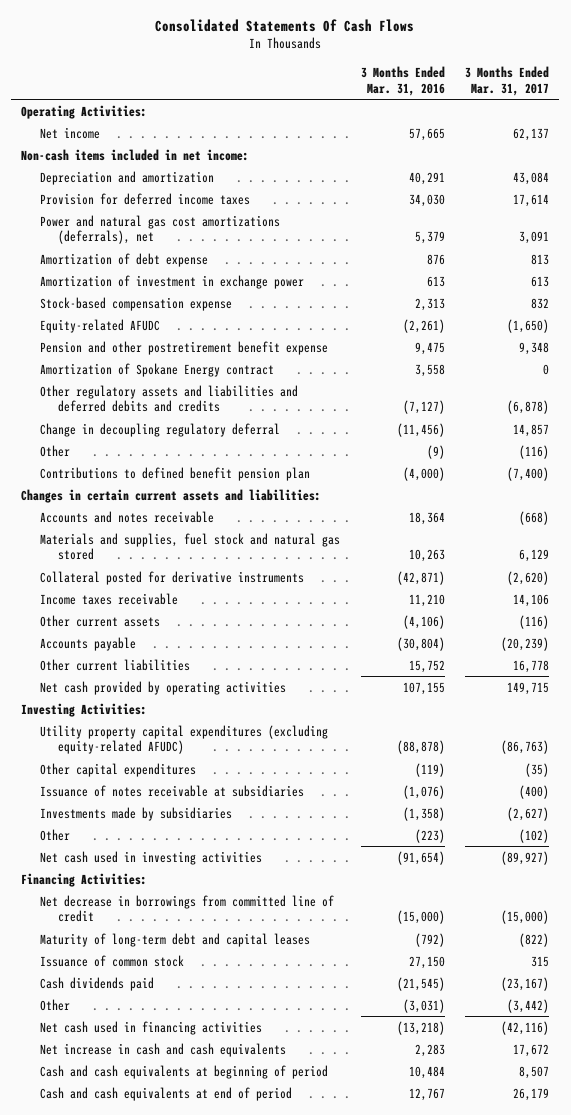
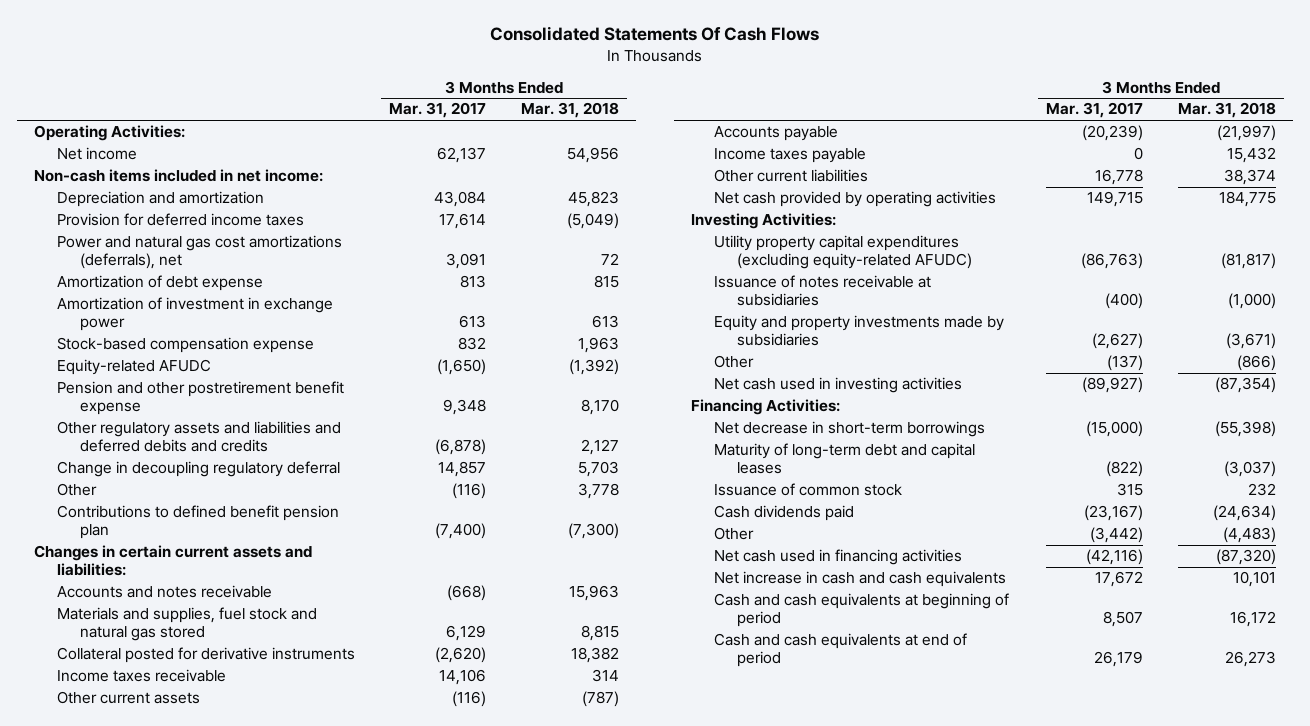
[360,65,445,96] 3 Months Ended Mar. 31, 2016 -> none
none -> [520,102,619,119] Mar. 31, 2018
[39,362,274,377] Amortization of Spokane Energy contract -> none
none -> [714,148,867,164] Income taxes payable
[39,762,196,777] Other capital expenditures -> none
[39,806,232,821] Investments made by subsidiaries -> [714,315,1005,347] Equity and property investments made by subsidiaries
[519,828,550,843] (102) -> [1107,355,1144,372] (137)
[39,894,334,923] Net decrease in borrowings from committed line of credit -> none
none -> [714,421,986,438] Net decrease in short-term borrowings

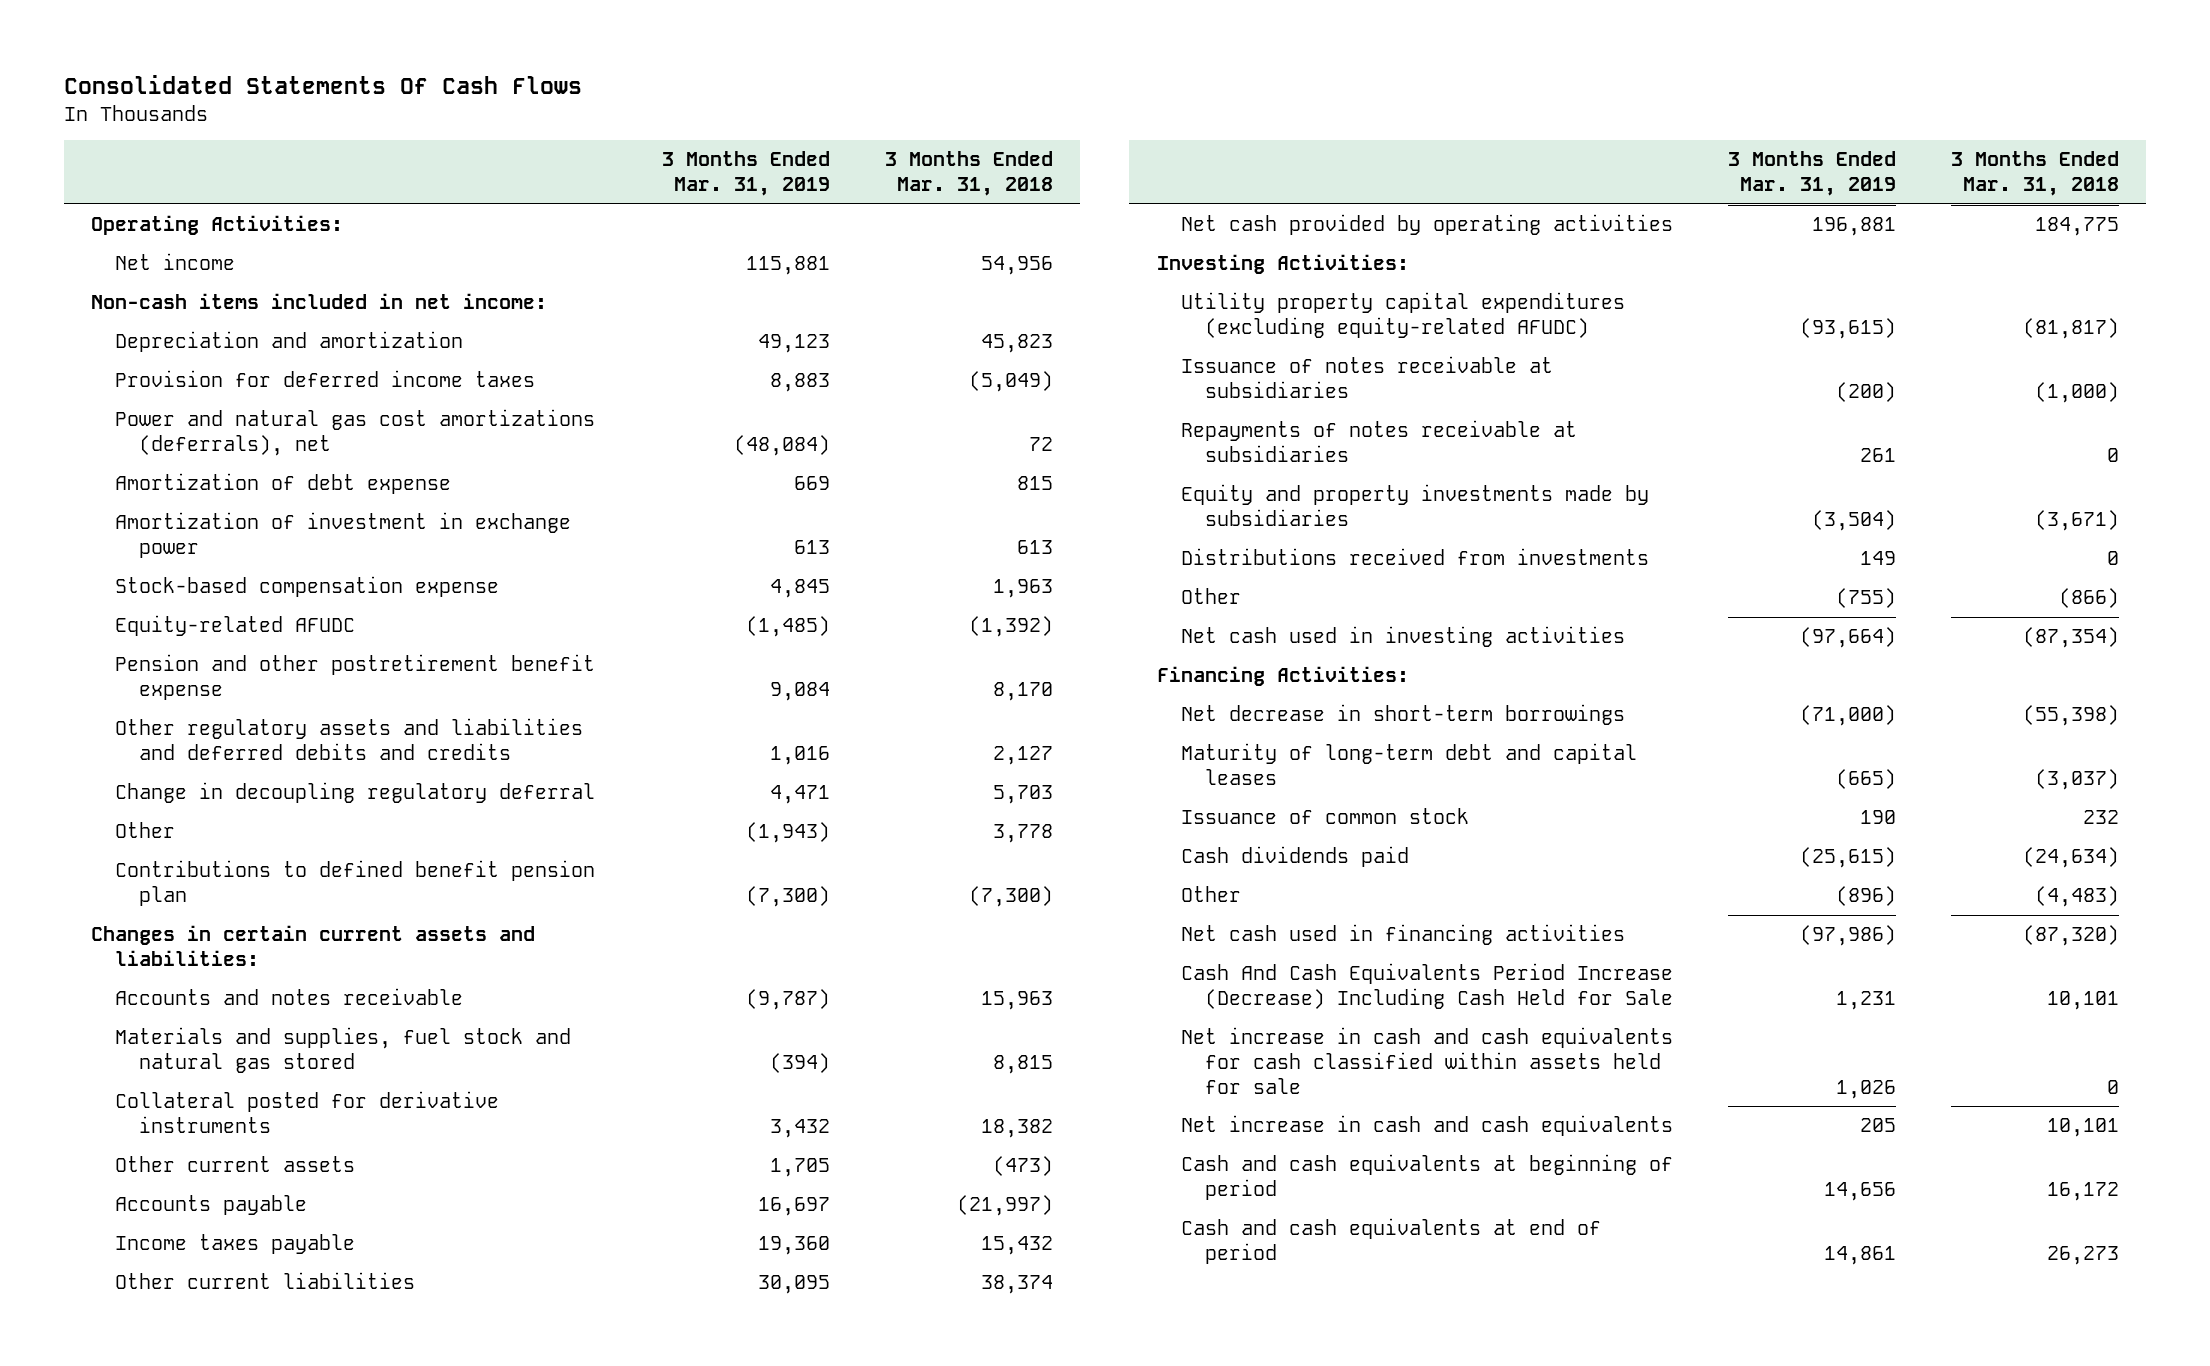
[389,102,487,119] Mar. 31, 2017 -> none
none -> [661,151,830,197] 3 Months Ended Mar. 31, 2019
[56,669,226,683] Income taxes receivable -> none
[581,691,619,708] (787) -> [992,1156,1053,1177] (473)
none -> [1180,420,1577,463] Repayments of notes receivable at subsidiaries
none -> [1180,548,1649,566] Distributions received from investments
none -> [1180,963,1673,1010] Cash And Cash Equivalents Period Increase (Decrease) Including Cash Held for Sale
none -> [1180,1027,1673,1094] Net increase in cash and cash equivalents for cash classified within assets held for sale

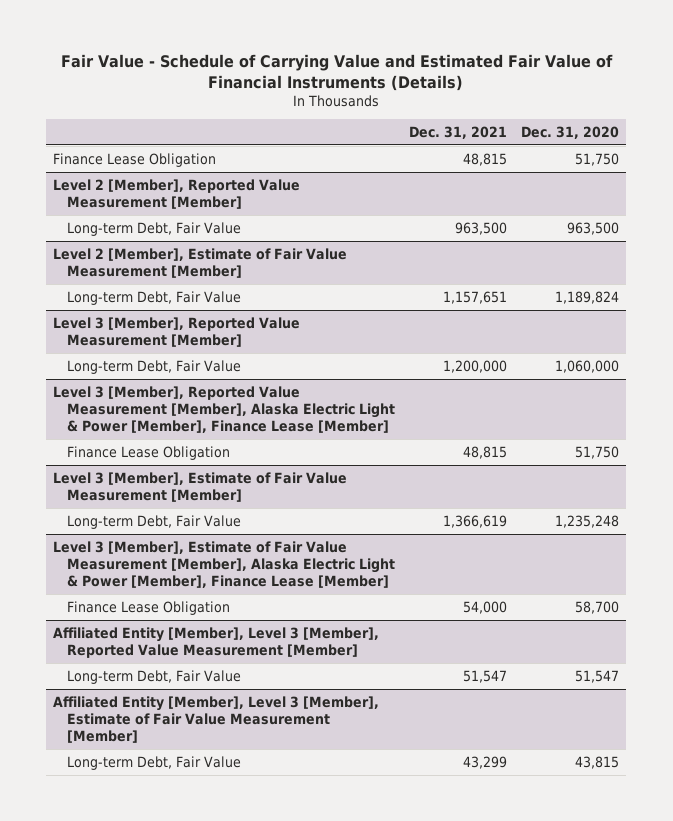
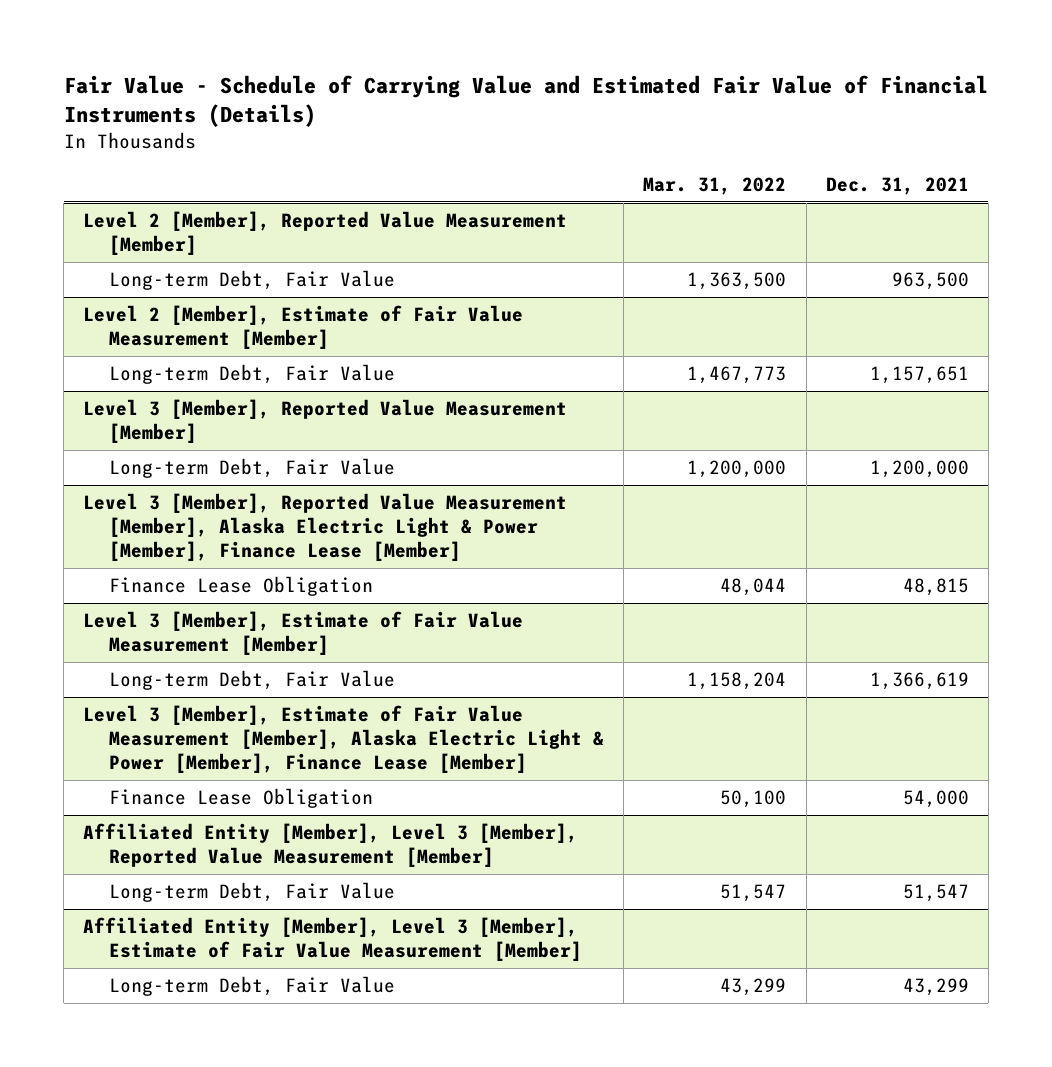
[521,125,620,139] Dec. 31, 2020 -> none
none -> [643,176,787,195] Mar. 31, 2022
[53,152,217,167] Finance Lease Obligation -> none

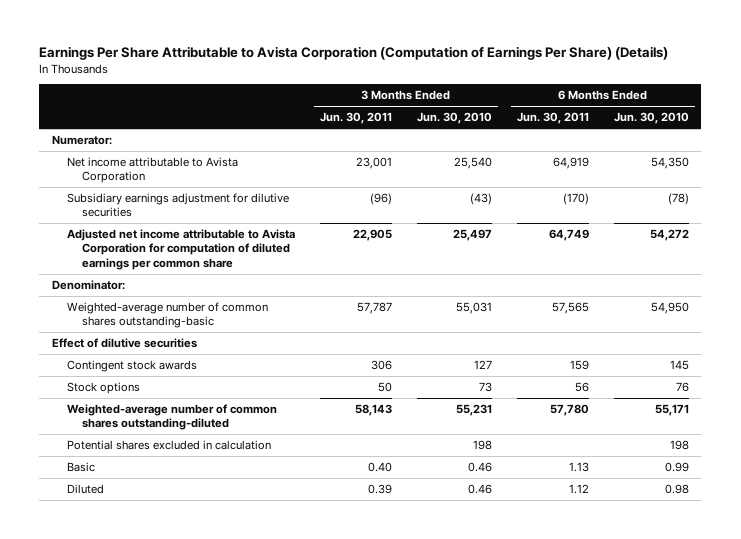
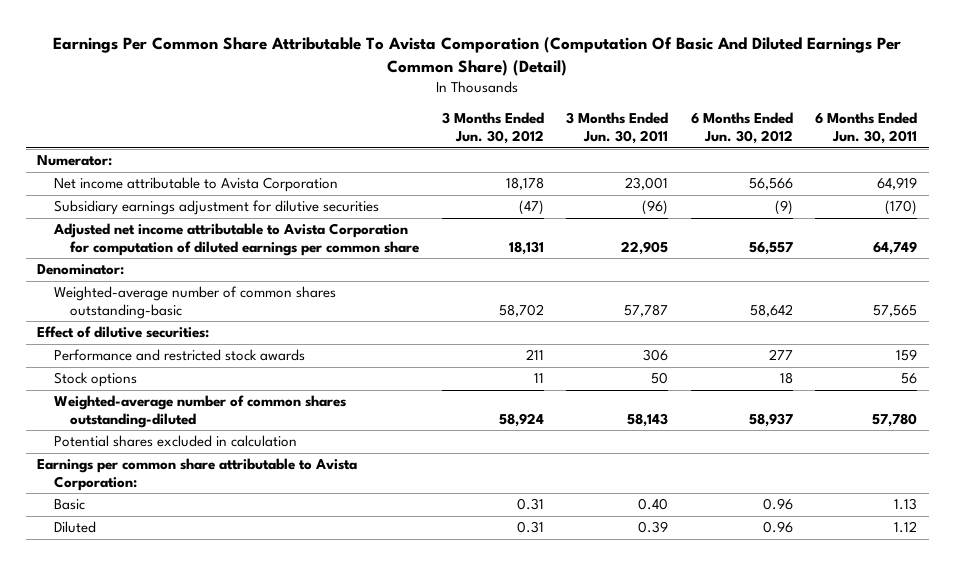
[39,46,669,61] Earnings Per Share Attributable to Avista Corporation (Computation of Earnings Per Share) (Details) -> [53,37,902,77] Earnings Per Common Share Attributable To Avista Comporation (Computation Of Basic And Diluted Earnings Per Common Share) (Detail)
[416,112,492,125] Jun. 30, 2010 -> none
[613,112,689,125] Jun. 30, 2010 -> none
none -> [441,112,544,145] 3 Months Ended Jun. 30, 2012
none -> [690,112,793,145] 6 Months Ended Jun. 30, 2012
[51,338,197,349] Effect of dilutive securities -> [37,326,210,339] Effect of dilutive securities:
[66,360,197,373] Contingent stock awards -> [53,349,305,362] Performance and restricted stock awards
none -> [37,458,358,492] Earnings per common share attributable to Avista Corporation:

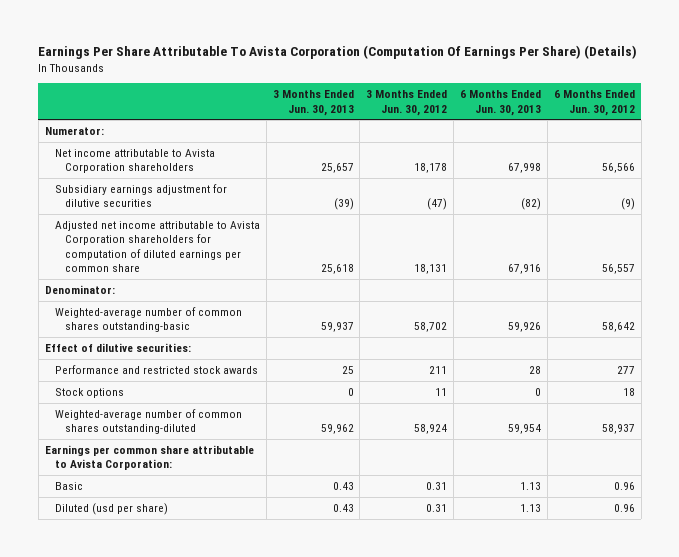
[53,37,902,77] Earnings Per Common Share Attributable To Avista Comporation (Computation Of Basic And Diluted Earnings Per Common Share) (Detail) -> [38,45,638,60] Earnings Per Share Attributable To Avista Corporation (Computation Of Earnings Per Share) (Details)
[566,112,669,145] 3 Months Ended Jun. 30, 2011 -> none
[815,112,918,145] 6 Months Ended Jun. 30, 2011 -> none
none -> [272,90,354,116] 3 Months Ended Jun. 30, 2013
none -> [460,90,542,116] 6 Months Ended Jun. 30, 2013
[53,177,338,193] Net income attributable to Avista Corporation -> [54,149,215,174] Net income attributable to Avista Corporation shareholders
[52,223,420,257] Adjusted net income attributable to Avista Corporation for computation of diluted earnings per common share -> [54,221,260,272] Adjusted net income attributable to Avista Corporation shareholders for computation of diluted earnings per common share
[53,435,297,448] Potential shares excluded in calculation -> none
[53,521,96,534] Diluted -> [54,503,168,516] Diluted (usd per share)

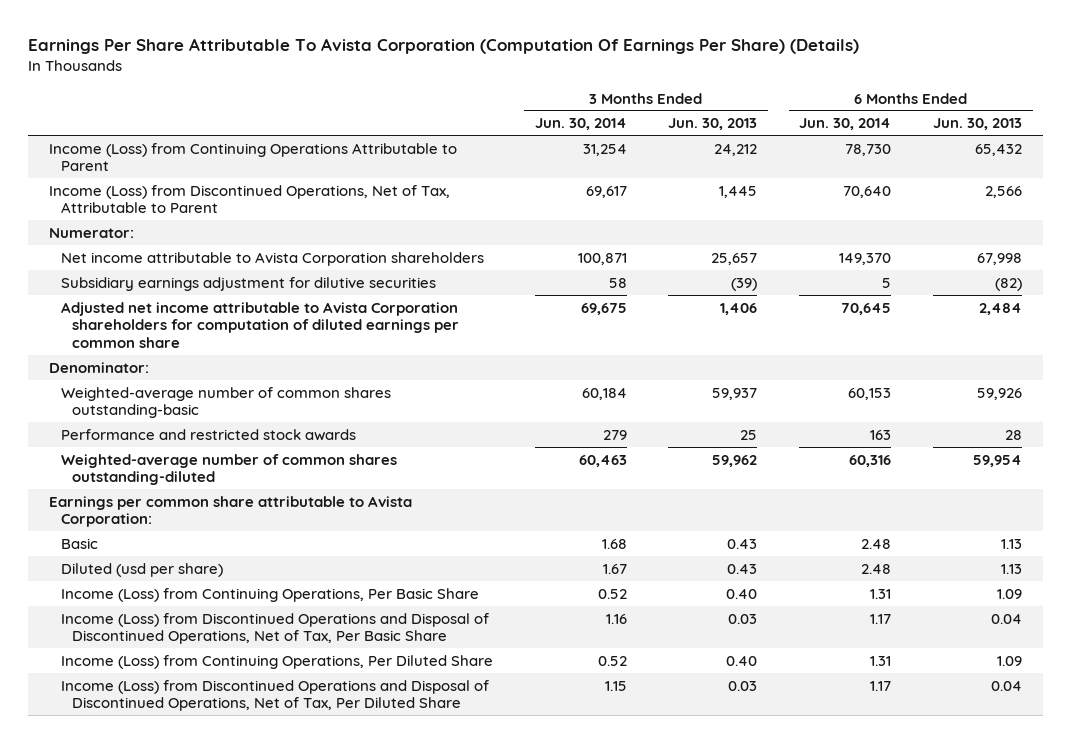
[366,90,448,116] 3 Months Ended Jun. 30, 2012 -> none
[553,90,635,116] 6 Months Ended Jun. 30, 2012 -> none
none -> [534,118,627,131] Jun. 30, 2014
none -> [799,118,892,131] Jun. 30, 2014
none -> [49,142,458,172] Income (Loss) from Continuing Operations Attributable to Parent
none -> [49,184,451,214] Income (Loss) from Discontinued Operations, Net of Tax, Attributable to Parent
[320,263,354,274] 25,618 -> [720,302,758,315] 1,406
[508,263,542,274] 67,916 -> [979,302,1023,315] 2,484
[44,343,191,353] Effect of dilutive securities: -> none
[54,388,124,399] Stock options -> none
none -> [60,587,479,602] Income (Loss) from Continuing Operations, Per Basic Share
none -> [60,612,489,645] Income (Loss) from Discontinued Operations and Disposal of Discontinued Operations, Net of Tax, Per Basic Share
none -> [60,654,493,669] Income (Loss) from Continuing Operations, Per Diluted Share
none -> [60,679,489,712] Income (Loss) from Discontinued Operations and Disposal of Discontinued Operations, Net of Tax, Per Diluted Share

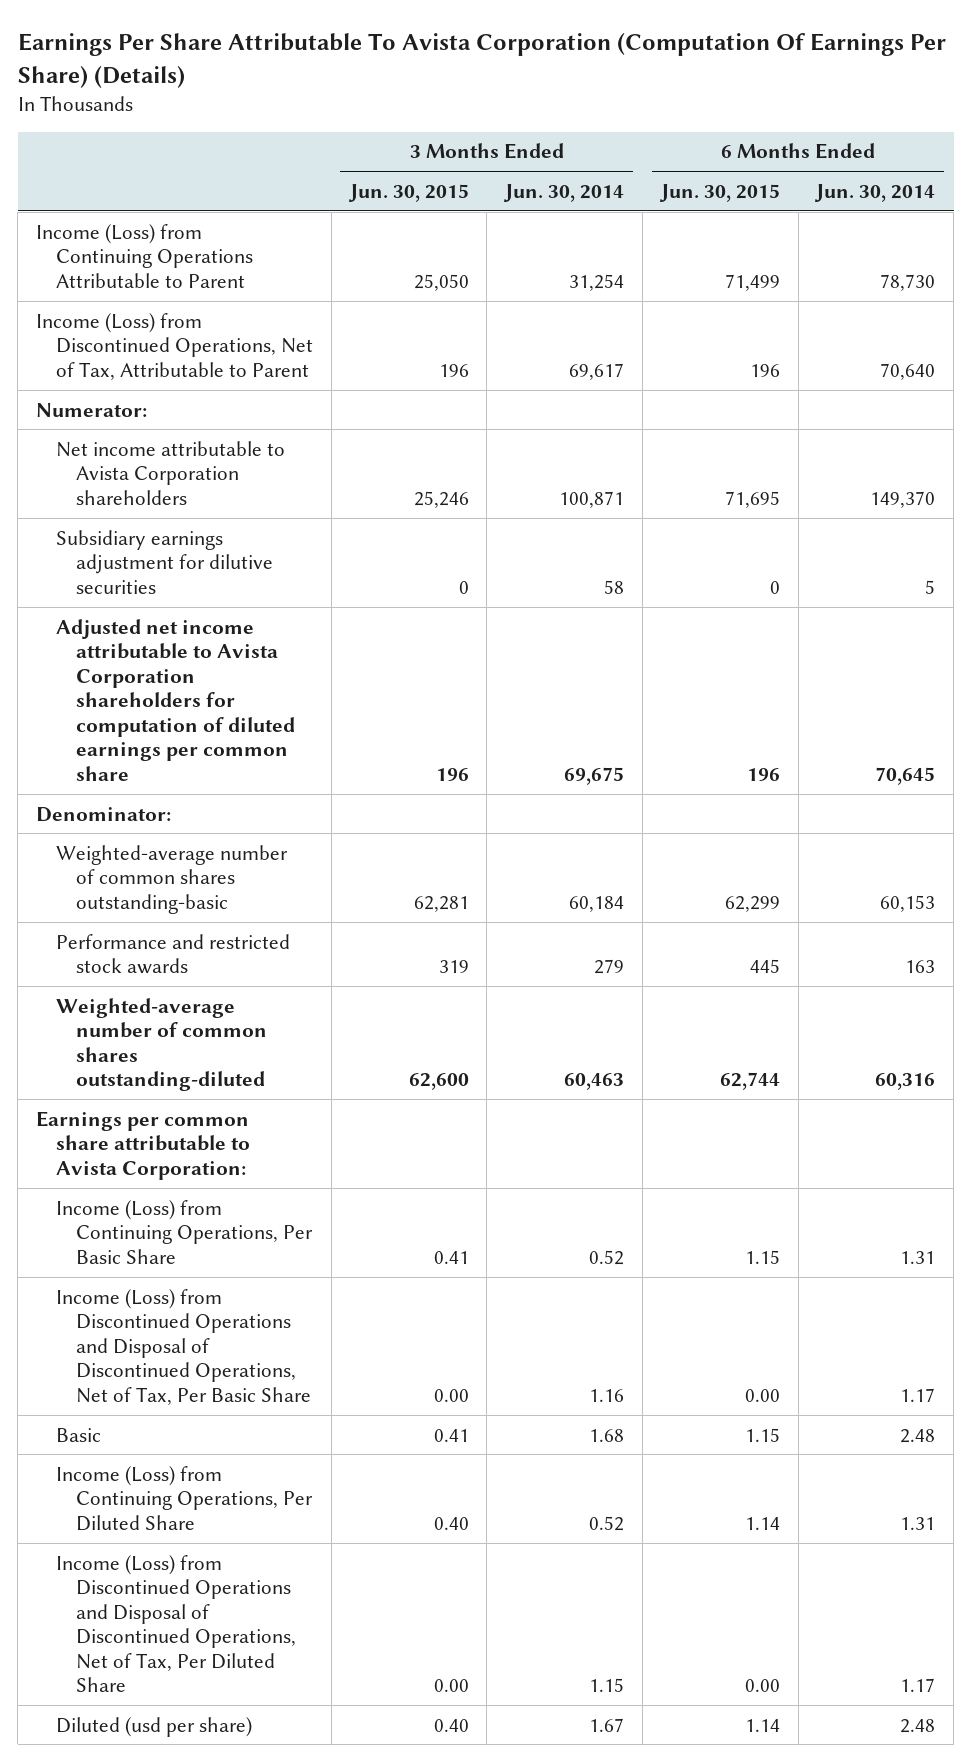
[668,118,758,131] Jun. 30, 2013 -> none
[933,118,1023,131] Jun. 30, 2013 -> none
none -> [347,183,469,202] Jun. 30, 2015
none -> [658,183,780,202] Jun. 30, 2015
[60,537,98,549] Basic -> [55,1427,101,1442] Basic
[60,562,223,577] Diluted (usd per share) -> [55,1716,252,1737] Diluted (usd per share)

